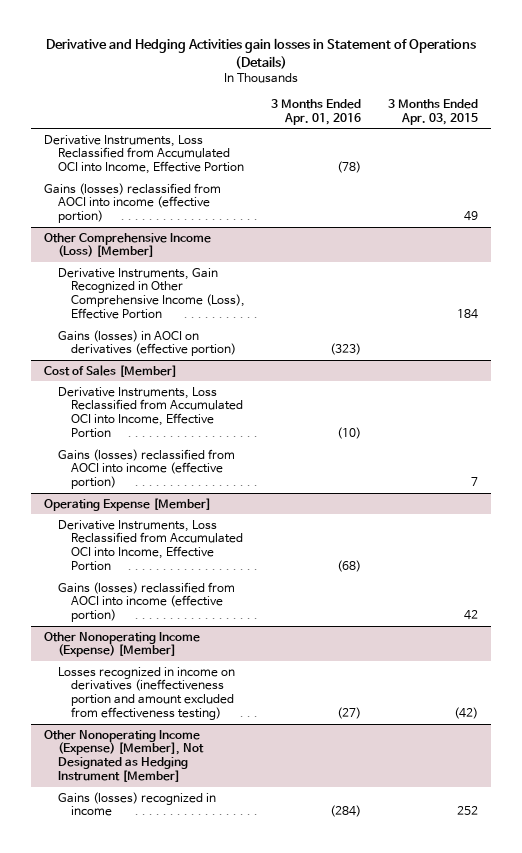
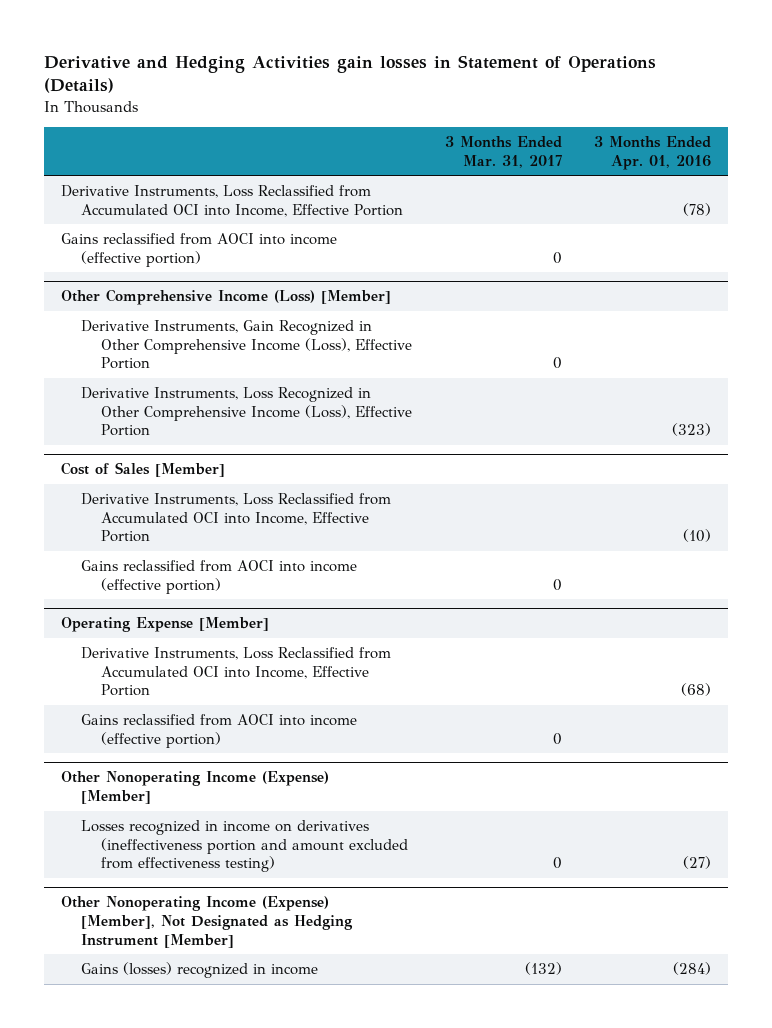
[387,99,478,125] 3 Months Ended Apr. 03, 2015 -> none
none -> [444,136,562,168] 3 Months Ended Mar. 31, 2017
[44,182,222,224] Gains (losses) reclassified from AOCI into income (effective portion) -> [60,233,337,267] Gains reclassified from AOCI into income (effective portion)
[57,329,237,357] Gains (losses) in AOCI on derivatives (effective portion) -> [80,387,412,437] Derivative Instruments, Loss Recognized in Other Comprehensive Income (Loss), Effective Portion
[57,448,235,490] Gains (losses) reclassified from AOCI into income (effective portion) -> [80,560,357,594] Gains reclassified from AOCI into income (effective portion)
[57,581,235,623] Gains (losses) reclassified from AOCI into income (effective portion) -> [80,714,357,748] Gains reclassified from AOCI into income (effective portion)

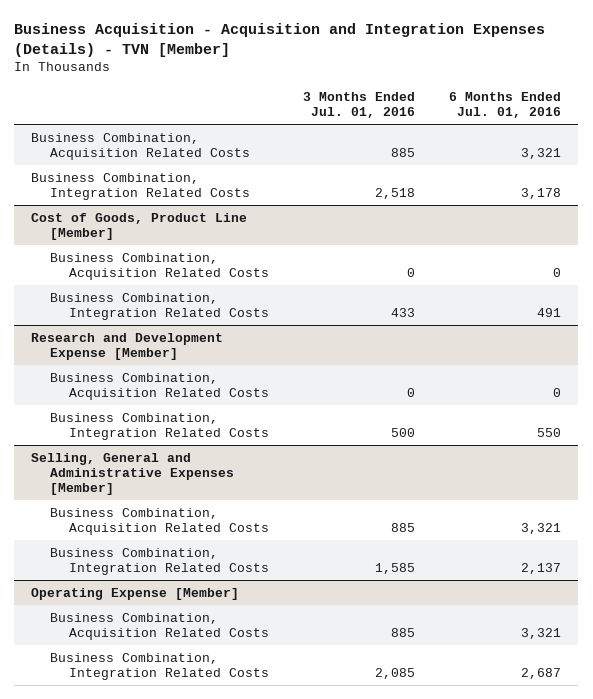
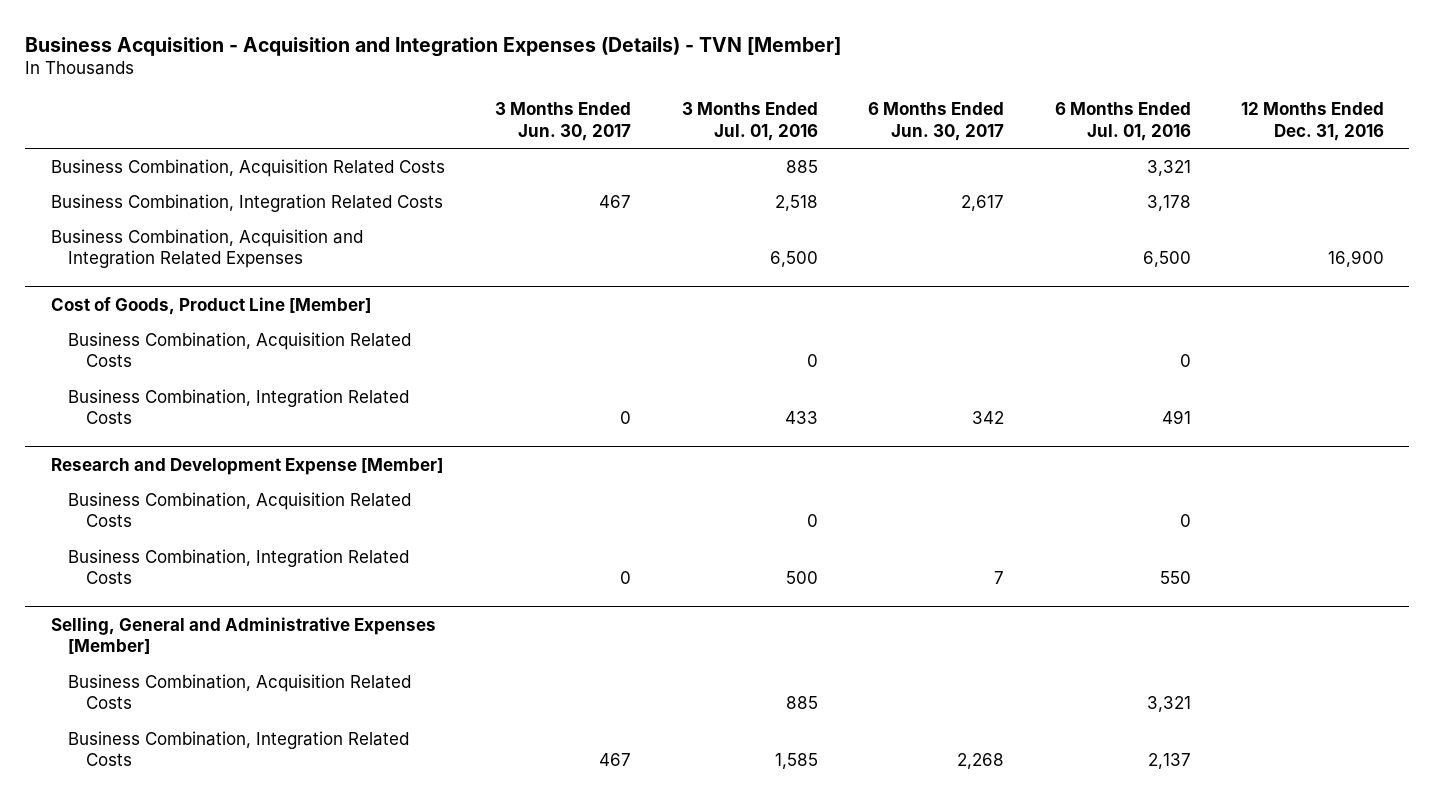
none -> [495,102,632,141] 3 Months Ended Jun. 30, 2017
none -> [868,102,1005,141] 6 Months Ended Jun. 30, 2017
none -> [1241,102,1385,141] 12 Months Ended Dec. 31, 2016
none -> [50,228,363,269] Business Combination, Acquisition and Integration Related Expenses
[31,587,240,600] Operating Expense [Member] -> none
[50,612,270,640] Business Combination, Acquisition Related Costs -> none
[50,652,270,680] Business Combination, Integration Related Costs -> none

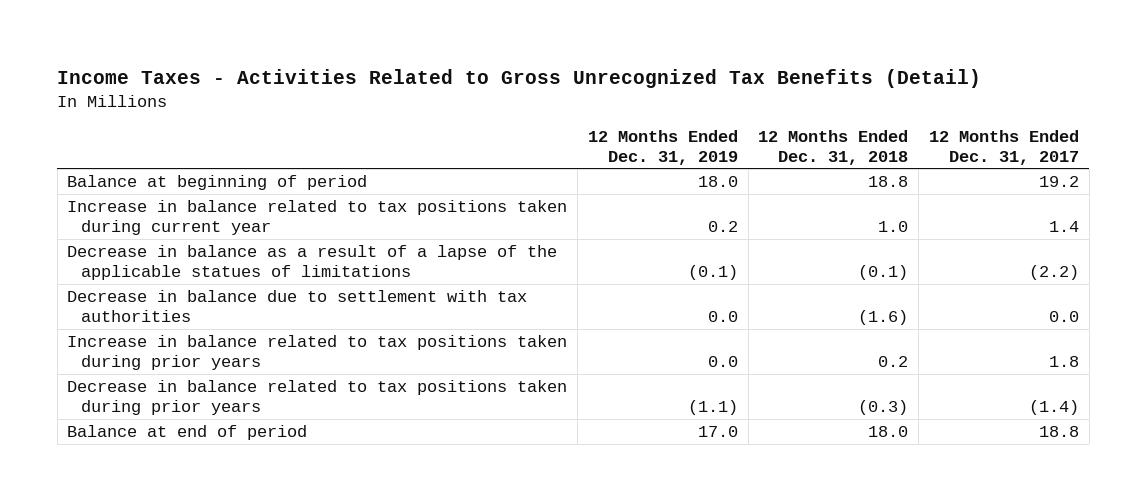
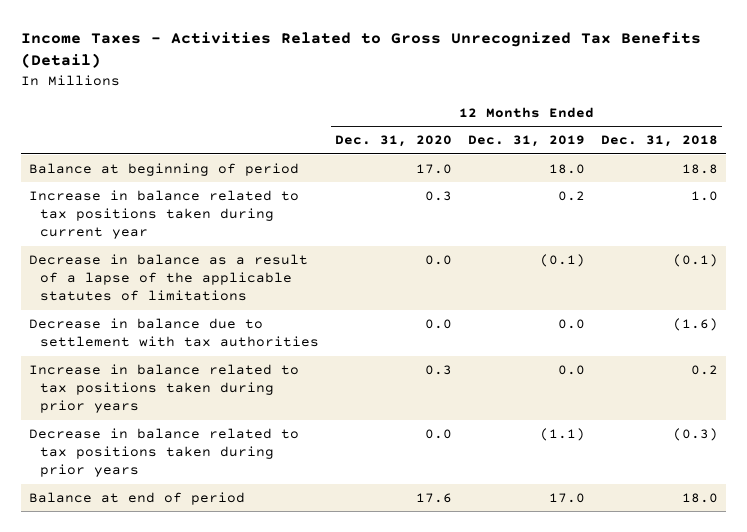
[928,129,1079,165] 12 Months Ended Dec. 31, 2017 -> none
none -> [335,135,453,148] Dec. 31, 2020
[67,245,558,280] Decrease in balance as a result of a lapse of the applicable statues of limitations -> [28,253,308,302] Decrease in balance as a result of a lapse of the applicable statutes of limitations

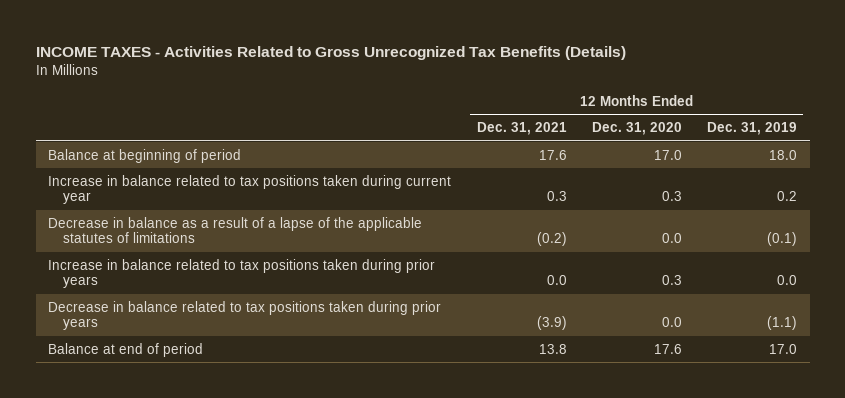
[20,32,701,69] Income Taxes - Activities Related to Gross Unrecognized Tax Benefits (Detail) -> [35,45,626,60] INCOME TAXES - Activities Related to Gross Unrecognized Tax Benefits (Details)
[601,135,719,148] Dec. 31, 2018 -> none
none -> [476,122,567,136] Dec. 31, 2021
[28,317,320,348] Decrease in balance due to settlement with tax authorities -> none

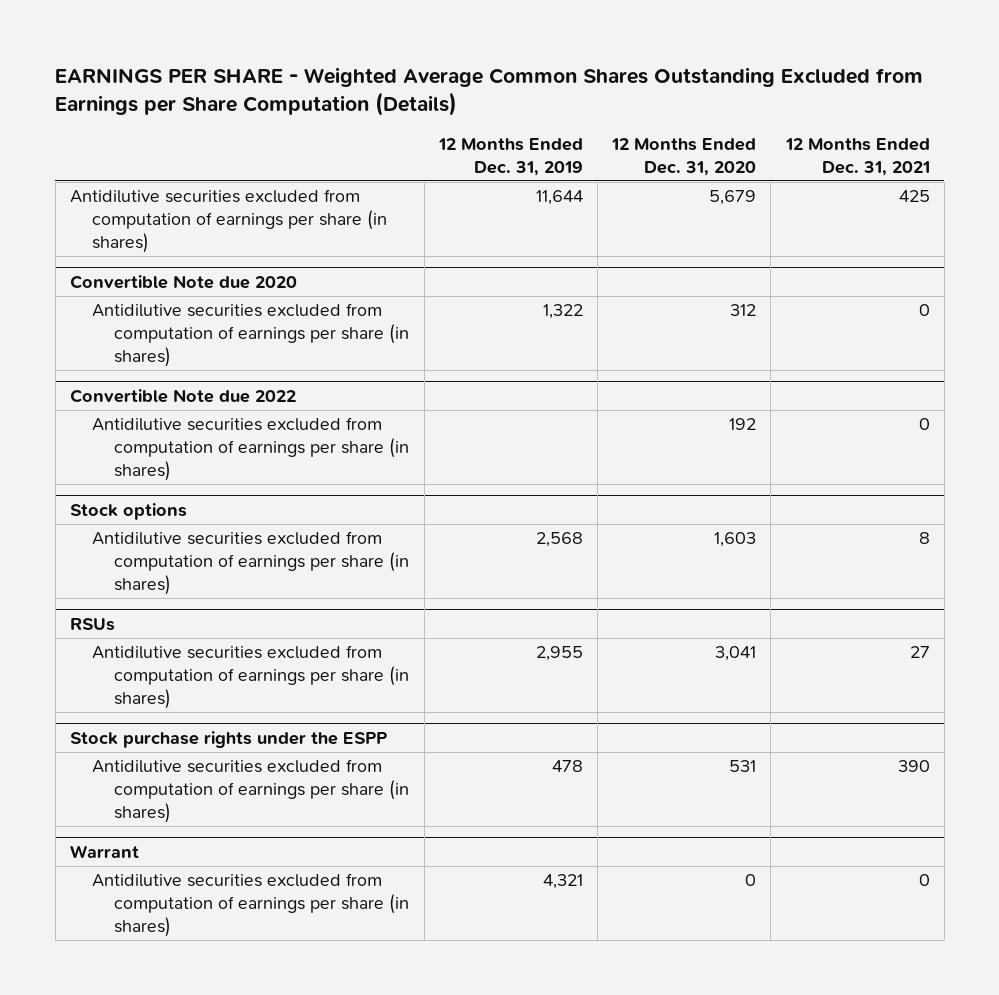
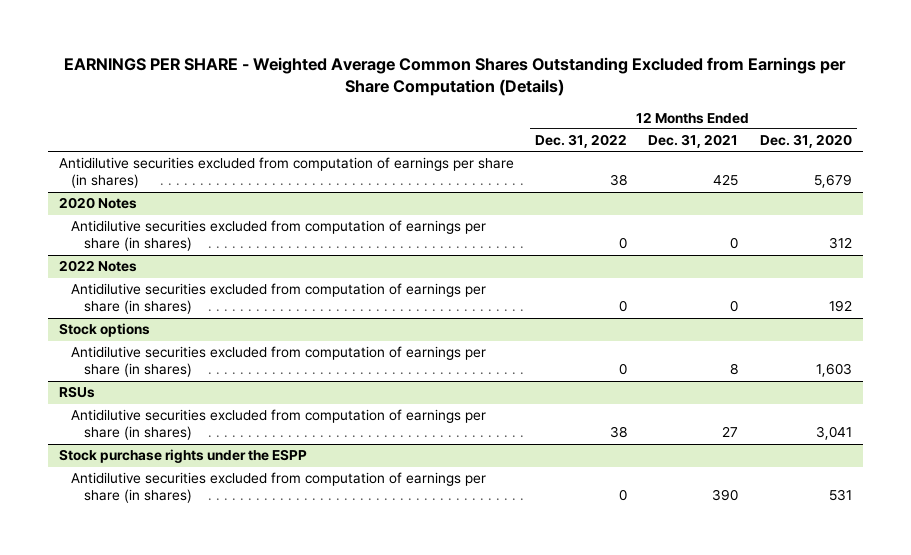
[437,137,583,176] 12 Months Ended Dec. 31, 2019 -> none
none -> [535,134,628,149] Dec. 31, 2022
[69,274,297,289] Convertible Note due 2020 -> [58,197,137,210] 2020 Notes
[69,388,296,403] Convertible Note due 2022 -> [58,260,137,273] 2022 Notes
[69,844,139,858] Warrant -> none
[92,873,410,938] Antidilutive securities excluded from computation of earnings per share (in shares) -> none

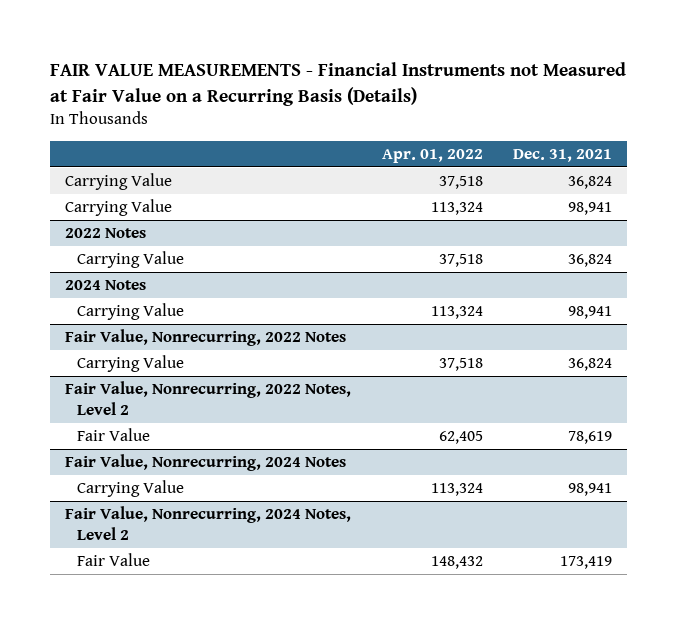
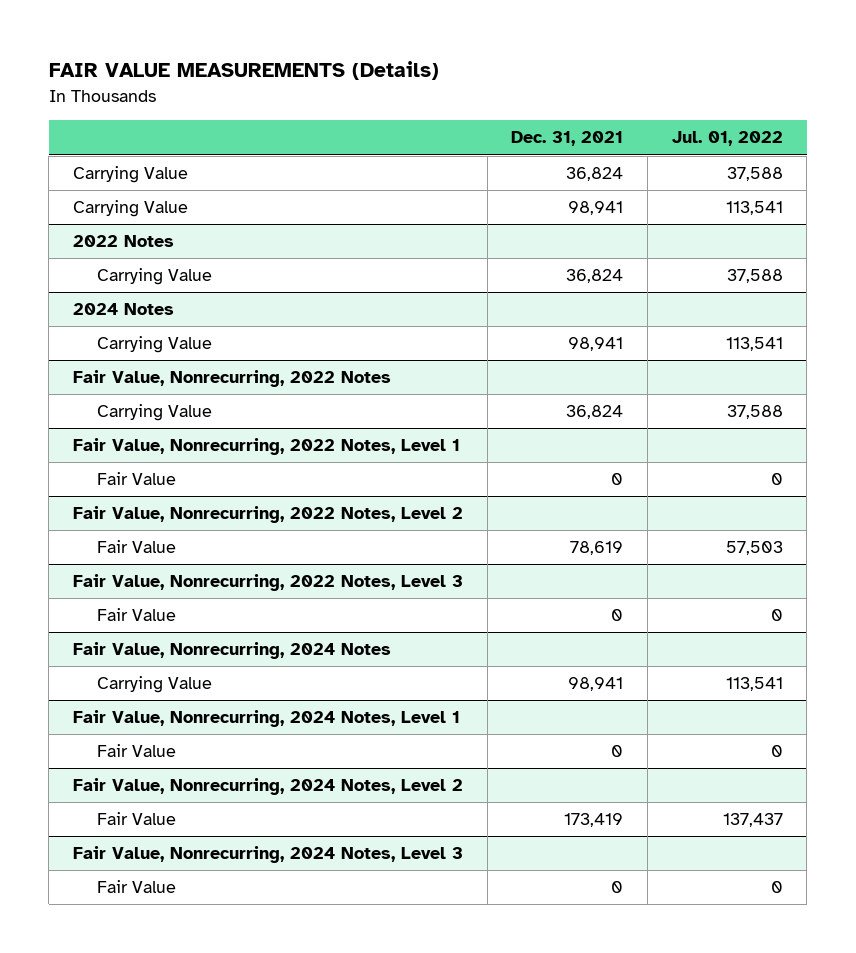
[50,61,627,106] FAIR VALUE MEASUREMENTS - Financial Instruments not Measured at Fair Value on a Recurring Basis (Details) -> [48,61,439,81] FAIR VALUE MEASUREMENTS (Details)
[381,148,483,163] Apr. 01, 2022 -> none
none -> [671,131,783,147] Jul. 01, 2022
none -> [73,438,461,456] Fair Value, Nonrecurring, 2022 Notes, Level 1
none -> [97,472,177,486] Fair Value
none -> [73,574,464,592] Fair Value, Nonrecurring, 2022 Notes, Level 3
none -> [97,608,177,622] Fair Value
none -> [73,710,461,728] Fair Value, Nonrecurring, 2024 Notes, Level 1
none -> [97,744,177,758] Fair Value
none -> [73,846,464,864] Fair Value, Nonrecurring, 2024 Notes, Level 3
none -> [97,880,177,894] Fair Value

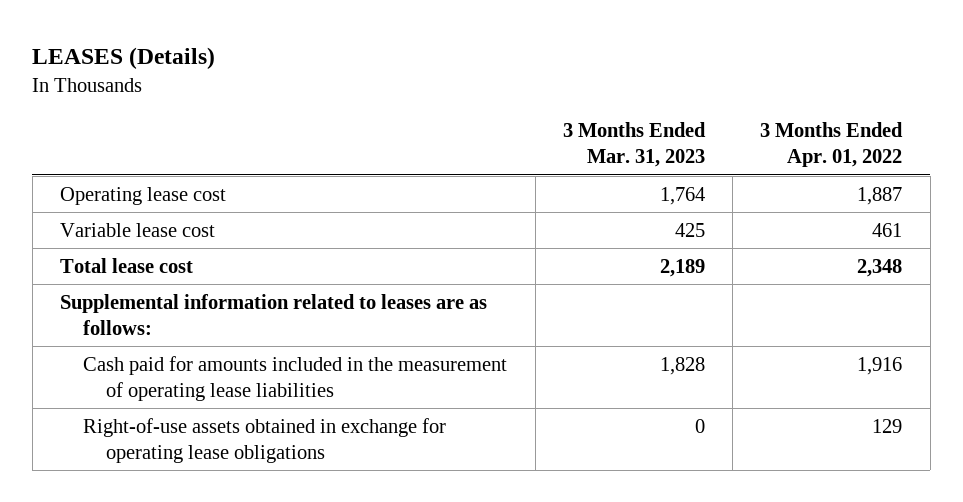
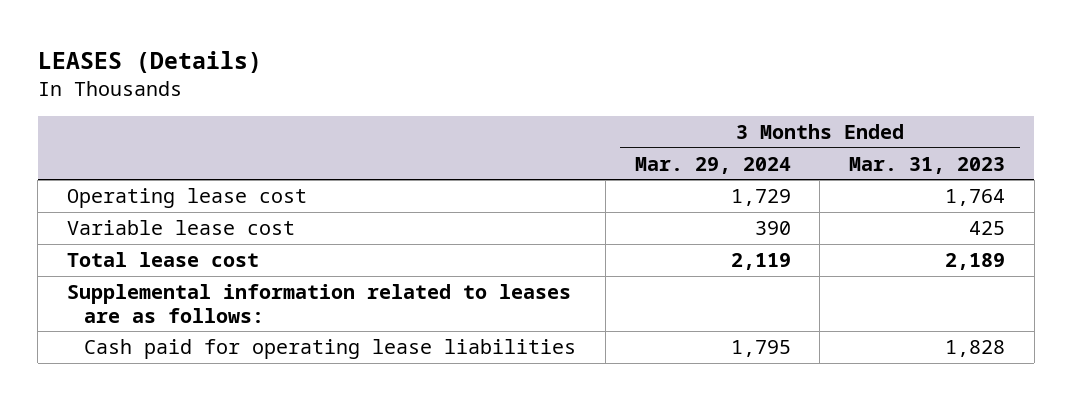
[760,122,904,168] 3 Months Ended Apr. 01, 2022 -> none
none -> [634,156,791,174] Mar. 29, 2024
[83,417,447,463] Right-of-use assets obtained in exchange for operating lease obligations -> none
[83,355,508,401] Cash paid for amounts included in the measurement of operating lease liabilities -> [84,339,577,360] Cash paid for operating lease liabilities

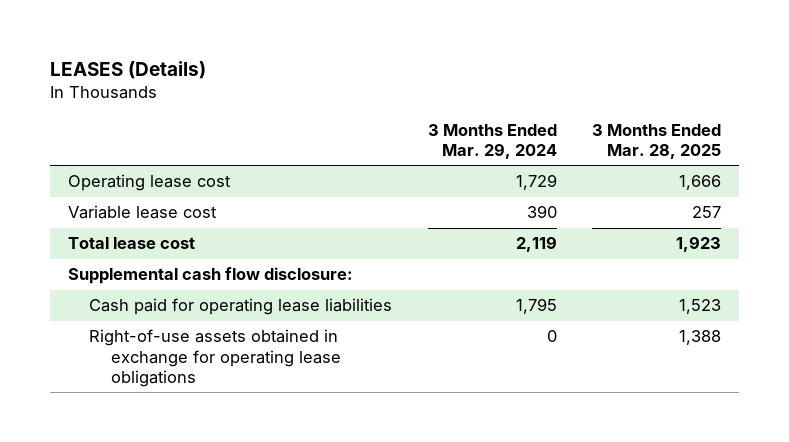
[849,156,1006,174] Mar. 31, 2023 -> none
none -> [592,123,722,160] 3 Months Ended Mar. 28, 2025
[66,284,571,323] Supplemental information related to leases are as follows: -> [67,267,353,285] Supplemental cash flow disclosure:
none -> [89,329,341,388] Right-of-use assets obtained in exchange for operating lease obligations

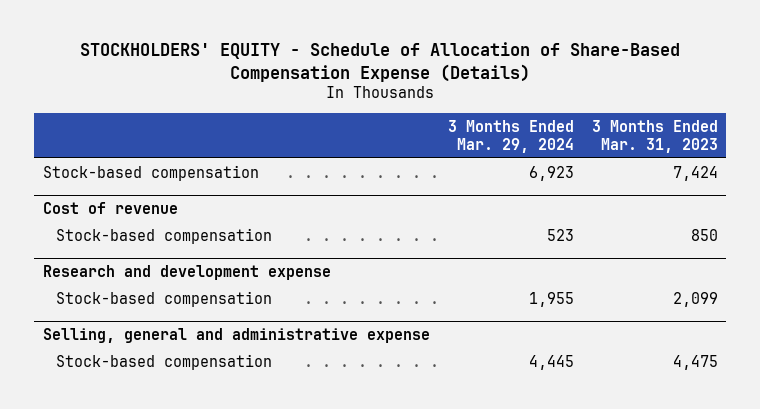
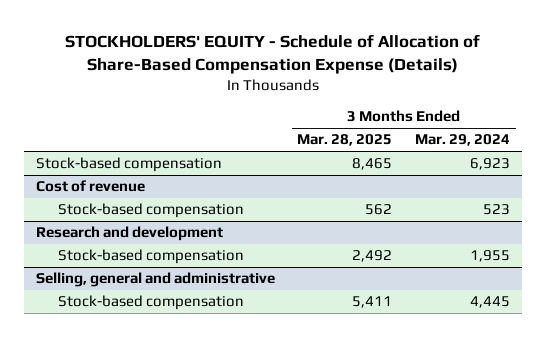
[591,119,718,153] 3 Months Ended Mar. 31, 2023 -> none
none -> [297,134,393,147] Mar. 28, 2025
[42,264,331,280] Research and development expense -> [35,226,223,242] Research and development
[42,327,430,343] Selling, general and administrative expense -> [35,272,275,288] Selling, general and administrative

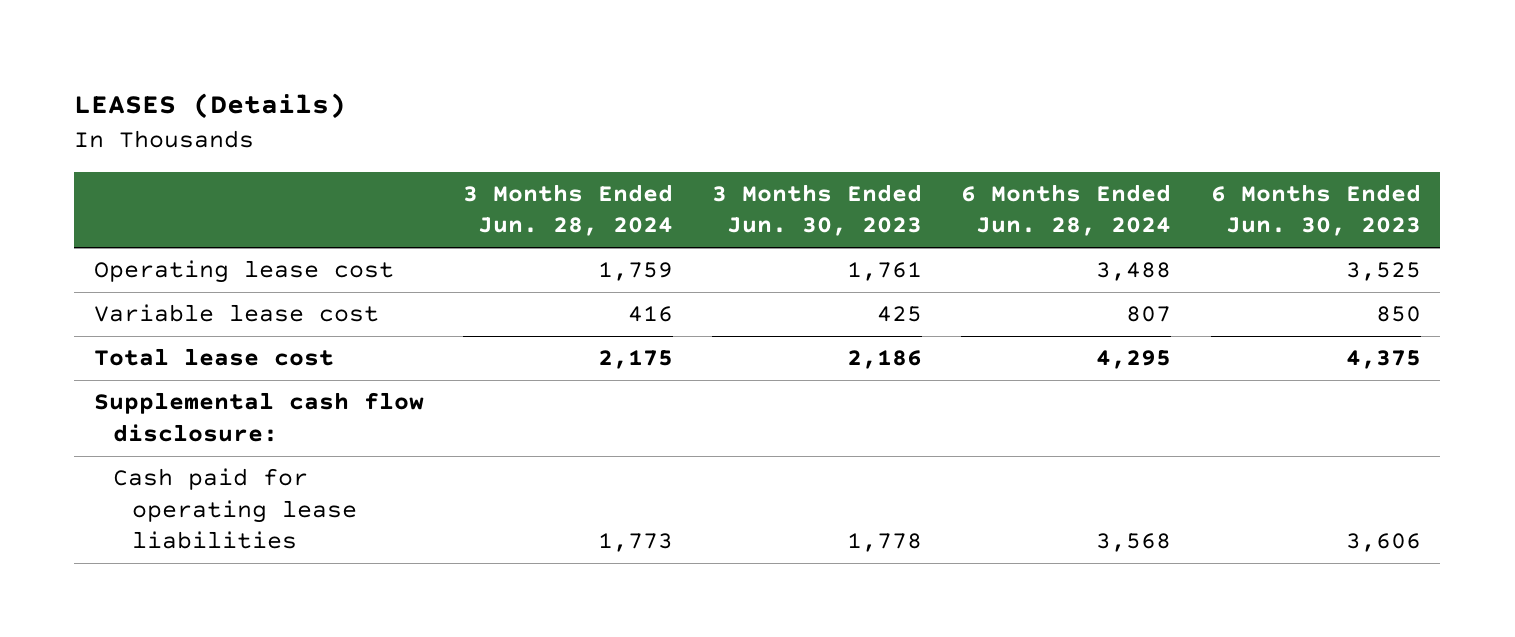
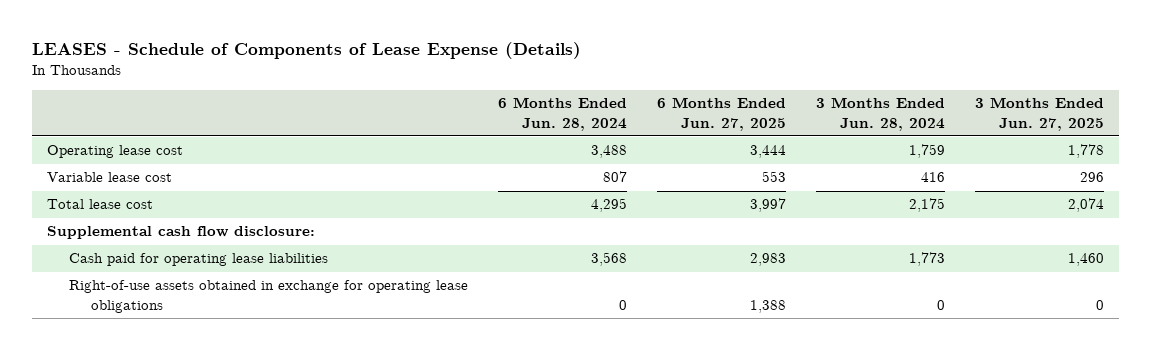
[74,92,347,119] LEASES (Details) -> [31,41,581,59] LEASES - Schedule of Components of Lease Expense (Details)
[712,183,923,237] 3 Months Ended Jun. 30, 2023 -> none
[1210,183,1421,237] 6 Months Ended Jun. 30, 2023 -> none
none -> [656,97,786,131] 6 Months Ended Jun. 27, 2025
none -> [974,97,1104,131] 3 Months Ended Jun. 27, 2025
none -> [68,280,468,313] Right-of-use assets obtained in exchange for operating lease obligations

